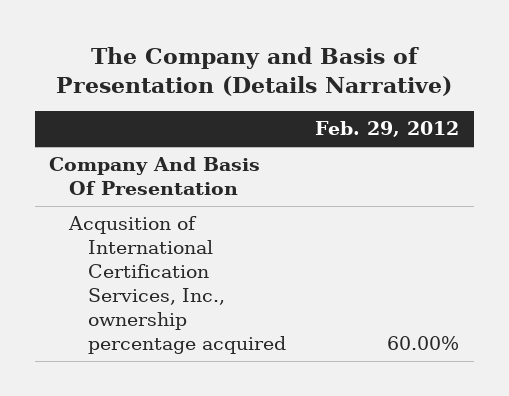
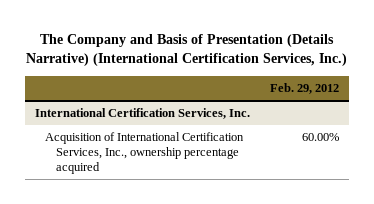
[56,46,453,96] The Company and Basis of Presentation (Details Narrative) -> [26,34,348,67] The Company and Basis of Presentation (Details Narrative) (International Certification Services, Inc.)
[49,157,261,196] Company And Basis Of Presentation -> none
none -> [35,108,251,120] International Certification Services, Inc.
[67,216,286,355] Acqusition of International Certification Services, Inc., ownership percentage acquired -> [45,132,245,175] Acquisition of International Certification Services, Inc., ownership percentage acquired

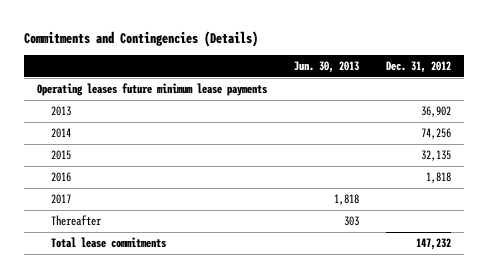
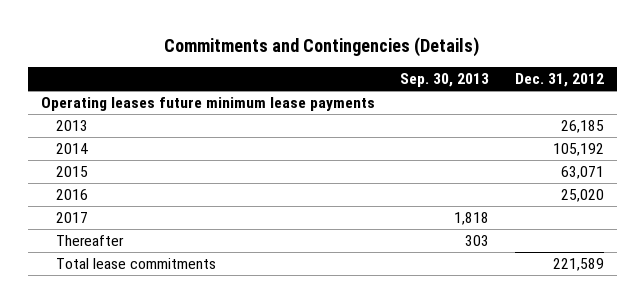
[293,61,359,74] Jun. 30, 2013 -> none
none -> [400,73,490,88] Sep. 30, 2013
[420,106,451,118] 36,902 -> [560,120,604,134] 26,185
[420,128,451,140] 74,256 -> [552,143,604,157] 105,192
[420,150,451,162] 32,135 -> [560,166,604,180] 63,071
[425,172,451,184] 1,818 -> [560,189,604,203] 25,020
[415,238,451,251] 147,232 -> [552,258,604,272] 221,589

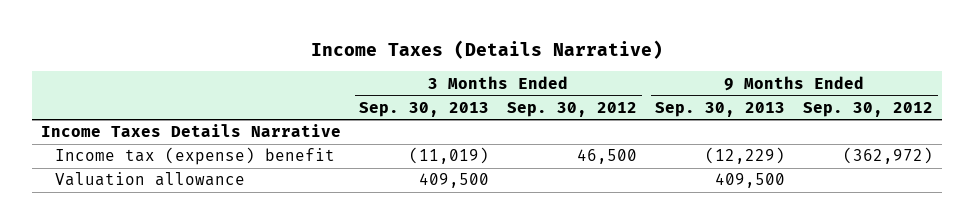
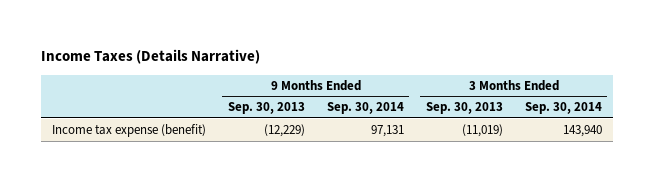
[507,101,638,117] Sep. 30, 2012 -> none
[803,101,934,117] Sep. 30, 2012 -> none
none -> [326,102,404,115] Sep. 30, 2014
none -> [524,102,602,115] Sep. 30, 2014
[41,124,342,138] Income Taxes Details Narrative -> none
[54,172,245,187] Valuation allowance -> none
[54,147,335,166] Income tax (expense) benefit -> [51,124,206,138] Income tax expense (benefit)

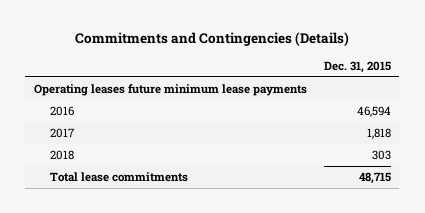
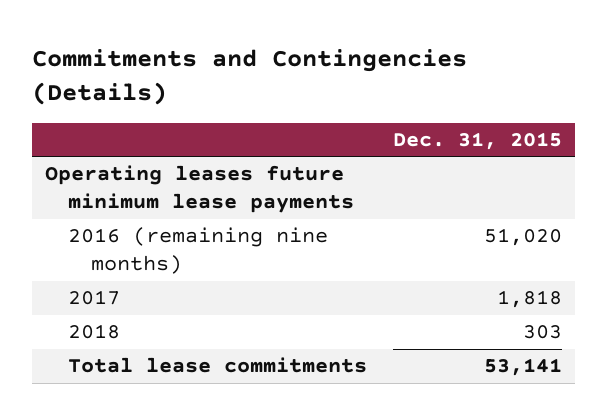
[49,106,74,117] 2016 -> [68,227,329,275] 2016 (remaining nine months)
[356,106,391,118] 46,594 -> [484,228,563,247] 51,020
[358,172,391,185] 48,715 -> [484,358,563,377] 53,141

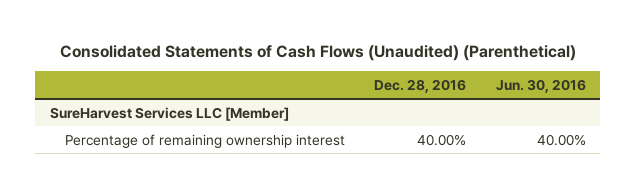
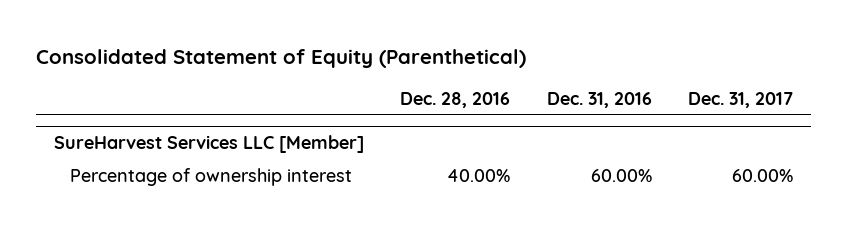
[59,45,576,62] Consolidated Statements of Cash Flows (Unaudited) (Parenthetical) -> [35,48,526,68] Consolidated Statement of Equity (Parenthetical)
[495,78,586,93] Jun. 30, 2016 -> none
none -> [546,91,652,108] Dec. 31, 2016
none -> [688,91,794,108] Dec. 31, 2017
[65,133,346,148] Percentage of remaining ownership interest -> [69,167,352,186] Percentage of ownership interest

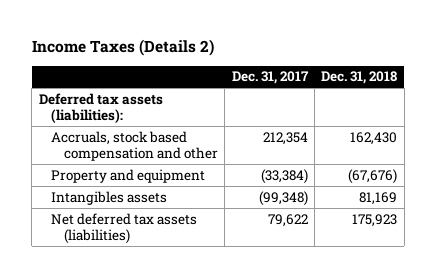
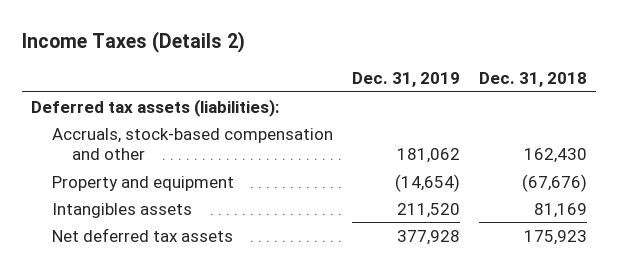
[231,71,309,85] Dec. 31, 2017 -> none
none -> [351,72,460,88] Dec. 31, 2019
[51,130,218,162] Accruals, stock based compensation and other -> [51,127,333,161] Accruals, stock-based compensation and other
[51,212,198,245] Net deferred tax assets (liabilities) -> [51,227,233,242] Net deferred tax assets

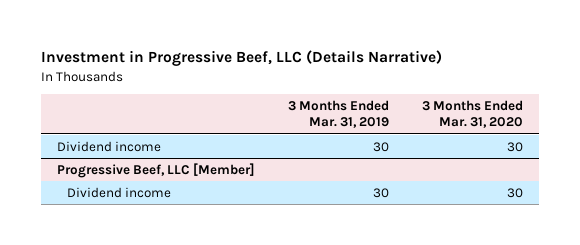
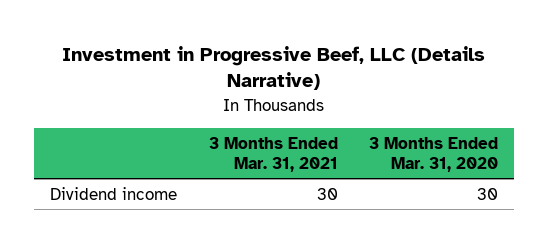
[288,100,390,129] 3 Months Ended Mar. 31, 2019 -> none
none -> [208,136,338,173] 3 Months Ended Mar. 31, 2021
[57,163,256,179] Progressive Beef, LLC [Member] -> none
[67,187,172,199] Dividend income -> none

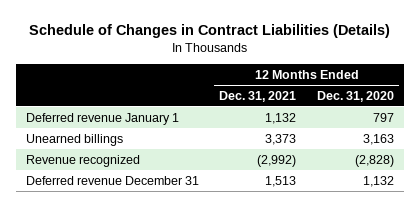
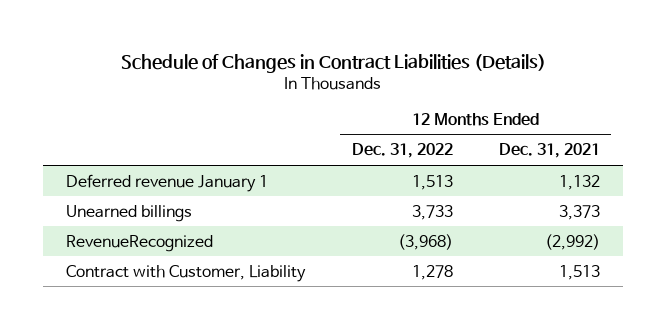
[317,90,395,102] Dec. 31, 2020 -> none
none -> [351,143,453,159] Dec. 31, 2022
[25,154,140,167] Revenue recognized -> [66,234,214,252] RevenueRecognized
[25,175,199,185] Deferred revenue December 31 -> [66,264,307,282] Contract with Customer, Liability

